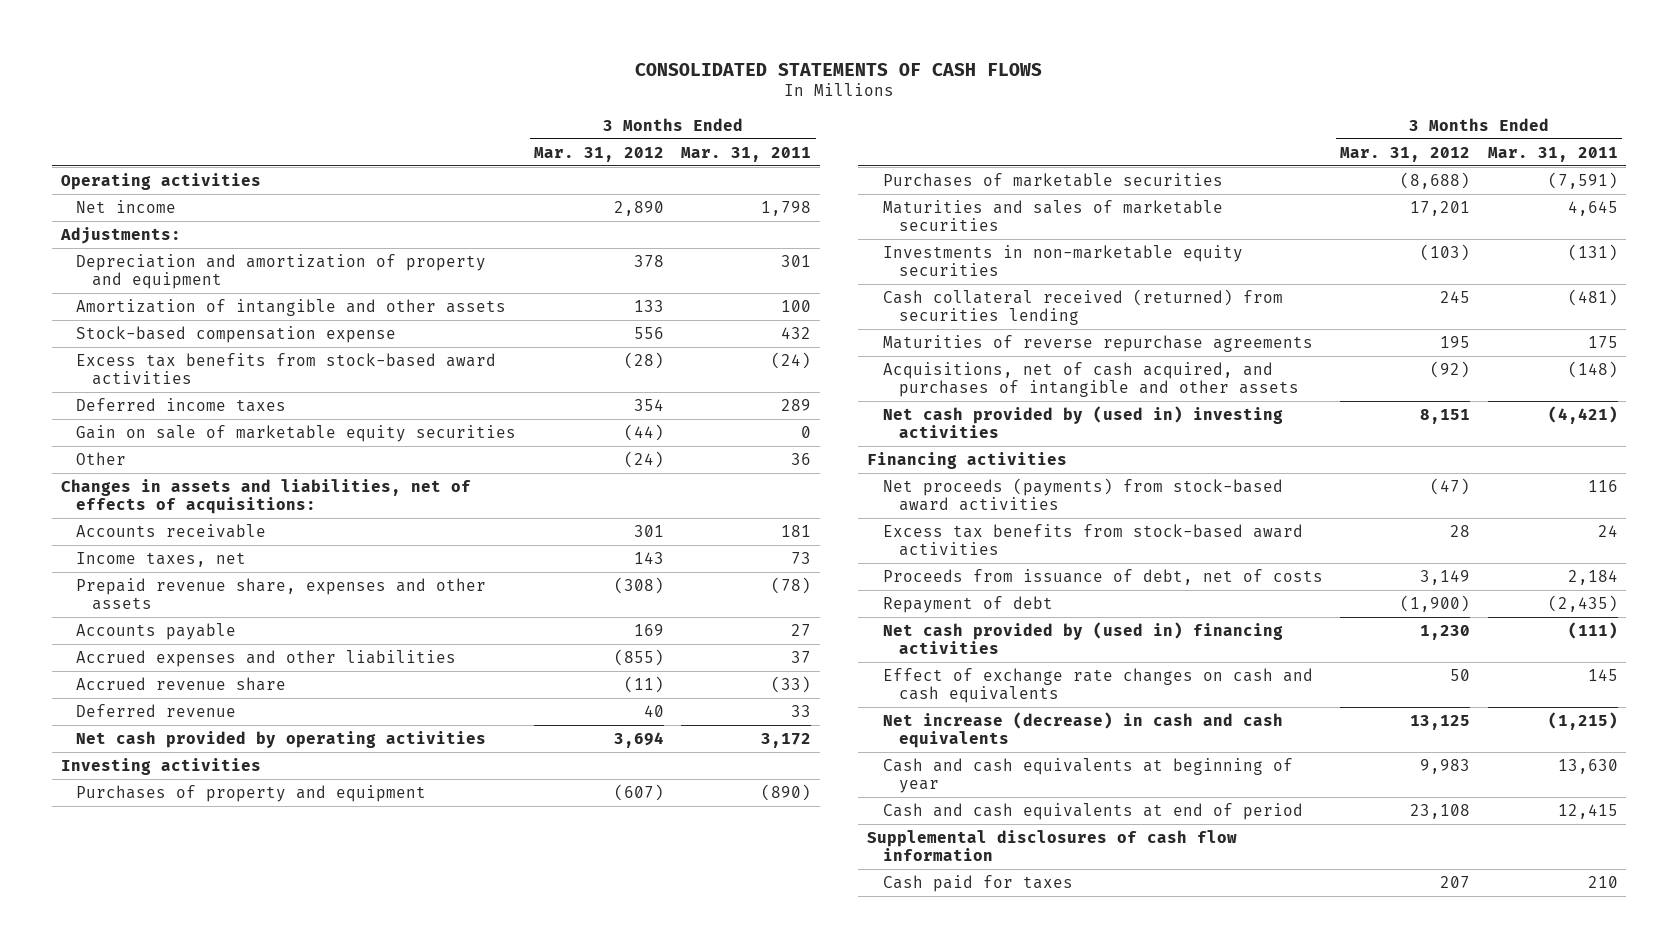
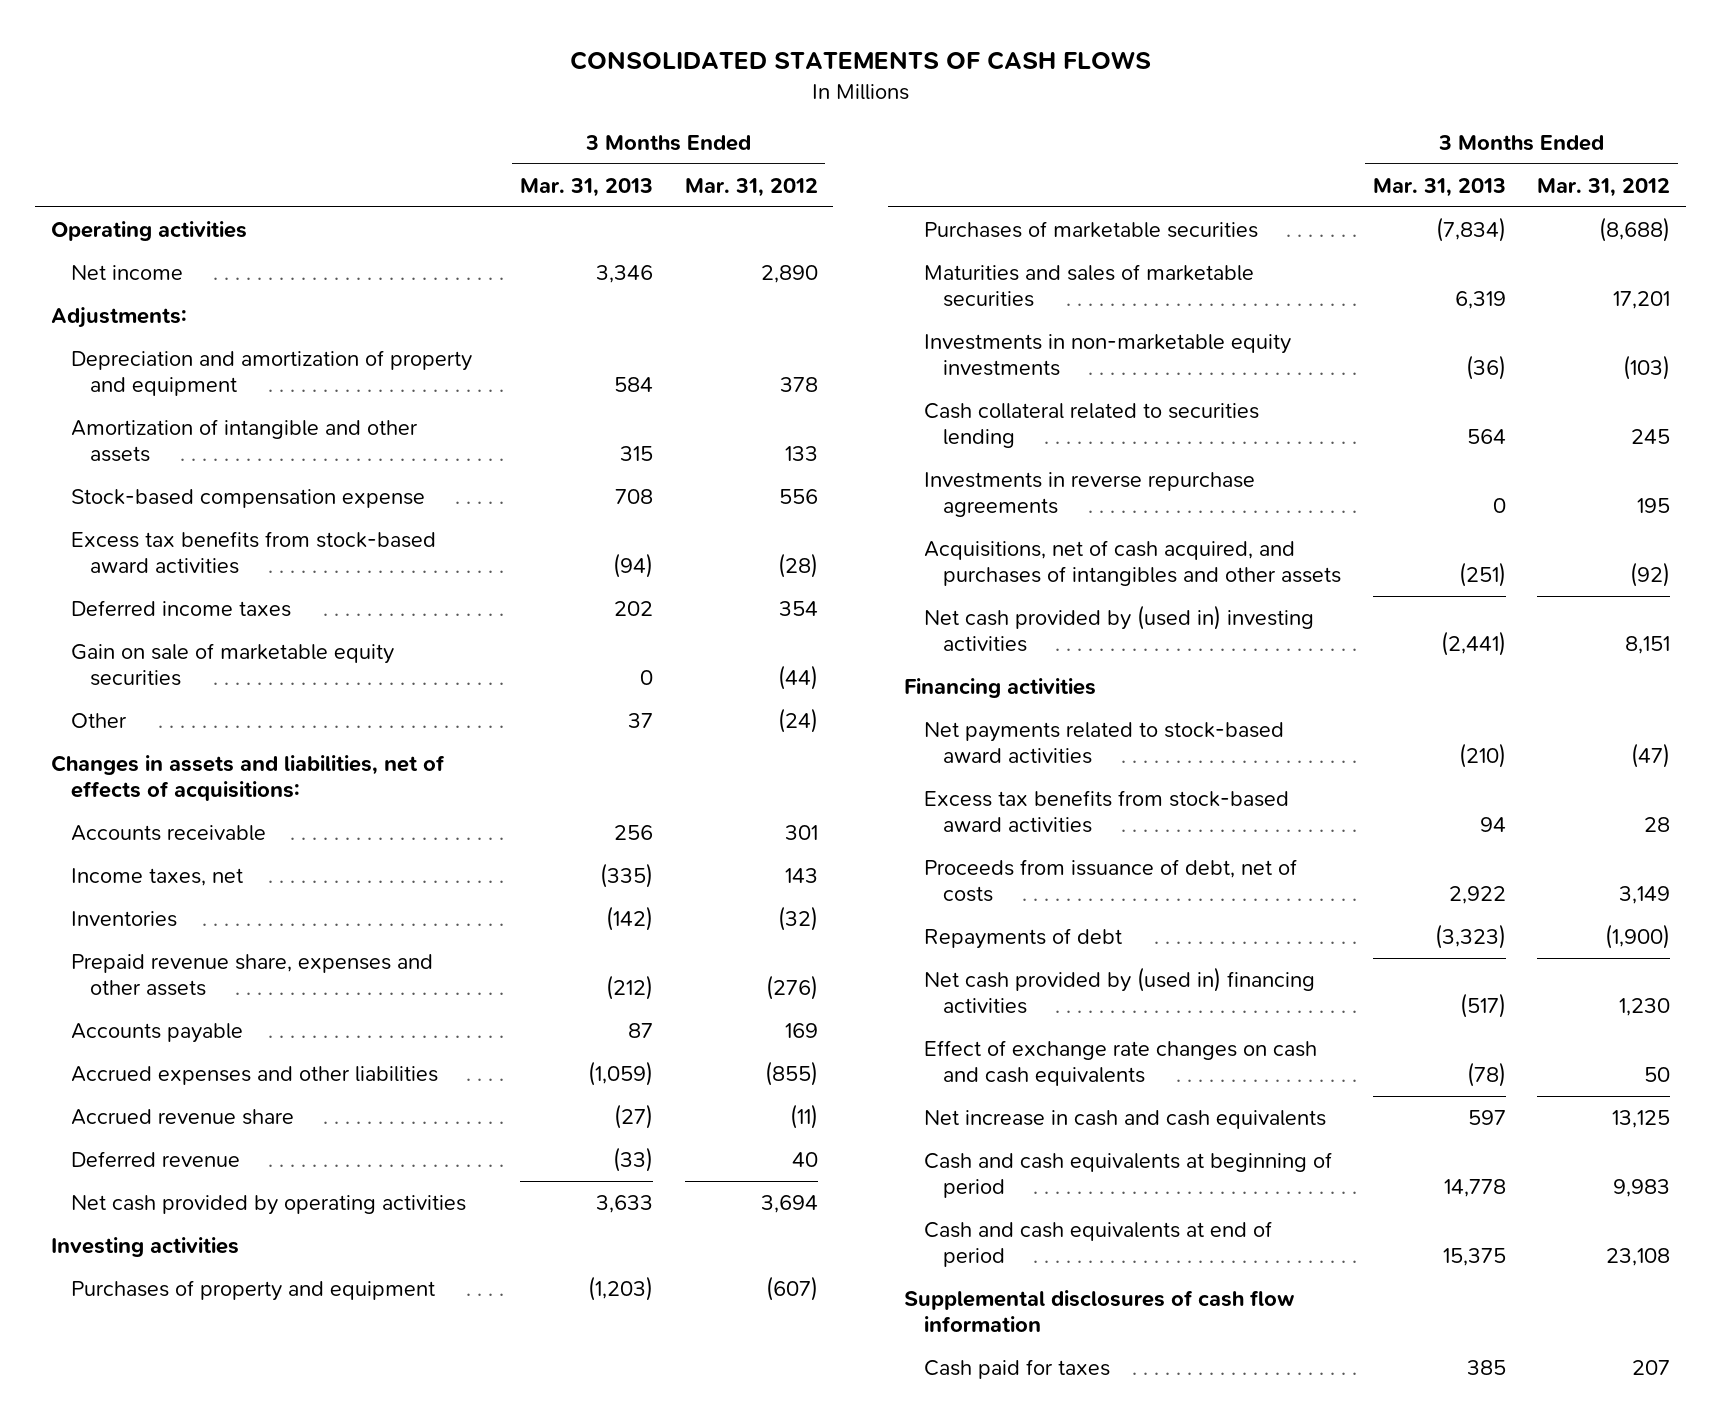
[681,146,812,162] Mar. 31, 2011 -> none
none -> [519,177,653,197] Mar. 31, 2013
none -> [70,910,177,927] Inventories
[613,576,664,594] (308) -> [765,975,818,1001] (276)
[882,244,1243,276] Investments in non-marketable equity securities -> [923,333,1291,377] Investments in non-marketable equity investments
[882,288,1283,325] Cash collateral received (returned) from securities lending -> [923,402,1259,449] Cash collateral related to securities lending
[882,334,1313,352] Maturities of reverse repurchase agreements -> [923,471,1255,518] Investments in reverse repurchase agreements
[882,361,1299,397] Acquisitions, net of cash acquired, and purchases of intangible and other assets -> [923,539,1342,587] Acquisitions, net of cash acquired, and purchases of intangibles and other assets
[882,477,1283,511] Net proceeds (payments) from stock-based award activities -> [923,721,1284,765] Net payments related to stock-based award activities
[882,595,1053,613] Repayment of debt -> [923,927,1122,949] Repayments of debt
[882,711,1283,748] Net increase (decrease) in cash and cash equivalents -> [923,1109,1326,1129] Net increase in cash and cash equivalents
[882,757,1293,793] Cash and cash equivalents at beginning of year -> [923,1151,1332,1199] Cash and cash equivalents at beginning of period

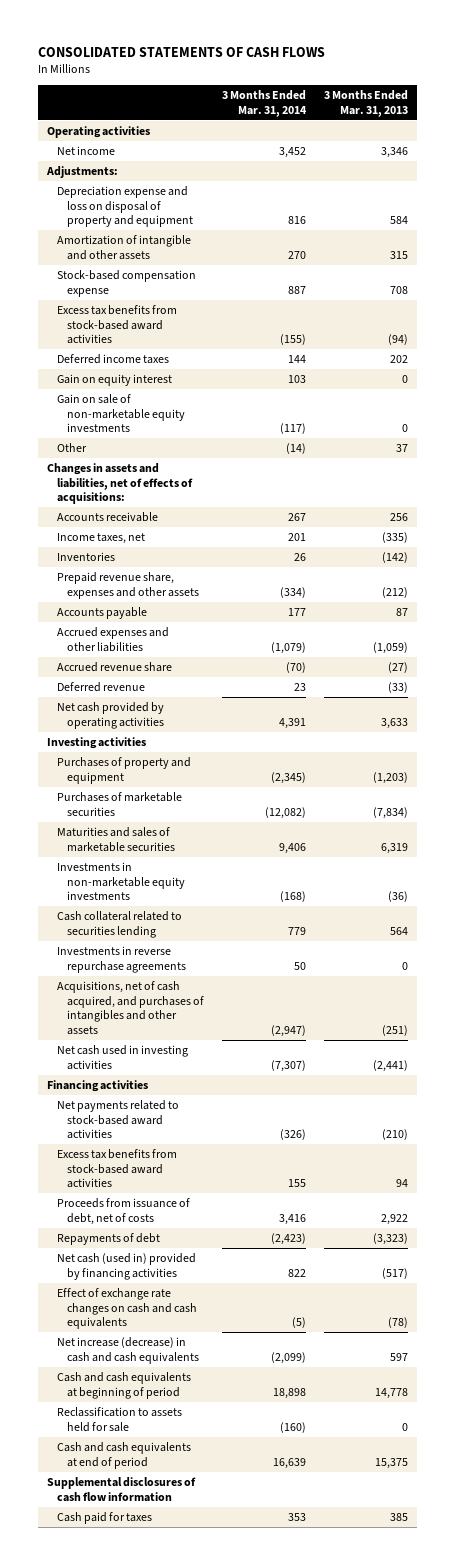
[684,177,818,197] Mar. 31, 2012 -> none
none -> [222,90,308,117] 3 Months Ended Mar. 31, 2014
[70,349,472,397] Depreciation and amortization of property and equipment -> [56,185,194,228] Depreciation expense and loss on disposal of property and equipment
none -> [56,373,172,386] Gain on equity interest
[70,642,394,687] Gain on sale of marketable equity securities -> [56,393,186,433] Gain on sale of non-marketable equity investments
[923,604,1314,653] Net cash provided by (used in) investing activities -> [56,1044,188,1070] Net cash used in investing activities
[923,966,1315,1015] Net cash provided by (used in) financing activities -> [56,1252,196,1280] Net cash (used in) provided by financing activities
[923,1109,1326,1129] Net increase in cash and cash equivalents -> [56,1336,200,1364] Net increase (decrease) in cash and cash equivalents
none -> [56,1406,182,1432] Reclassification to assets held for sale

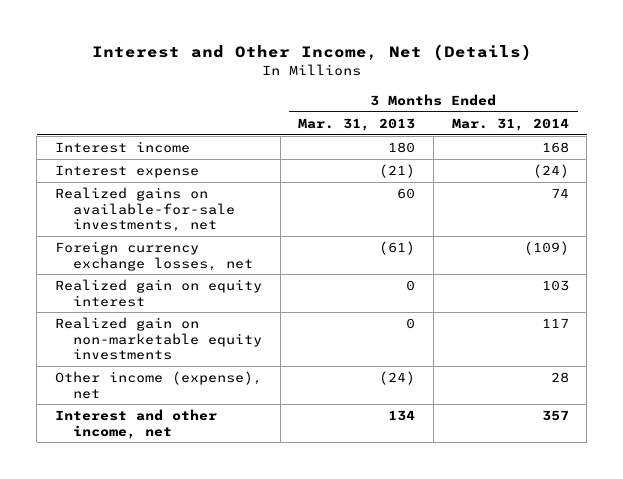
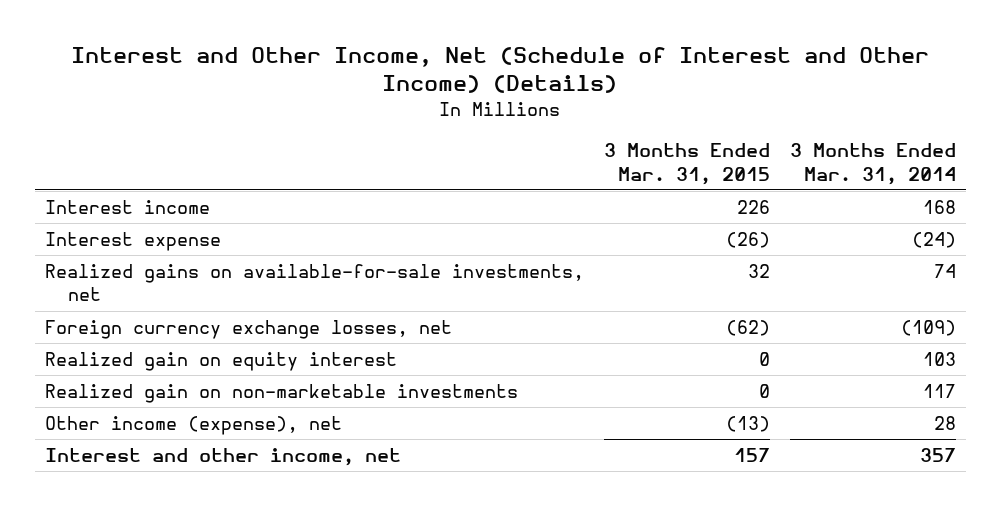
[91,44,532,62] Interest and Other Income, Net (Details) -> [71,47,930,94] Interest and Other Income, Net (Schedule of Interest and Other Income) (Details)
[298,117,416,131] Mar. 31, 2013 -> none
none -> [603,143,770,185] 3 Months Ended Mar. 31, 2015
[54,317,262,360] Realized gain on non-marketable equity investments -> [44,384,518,404] Realized gain on non-marketable investments

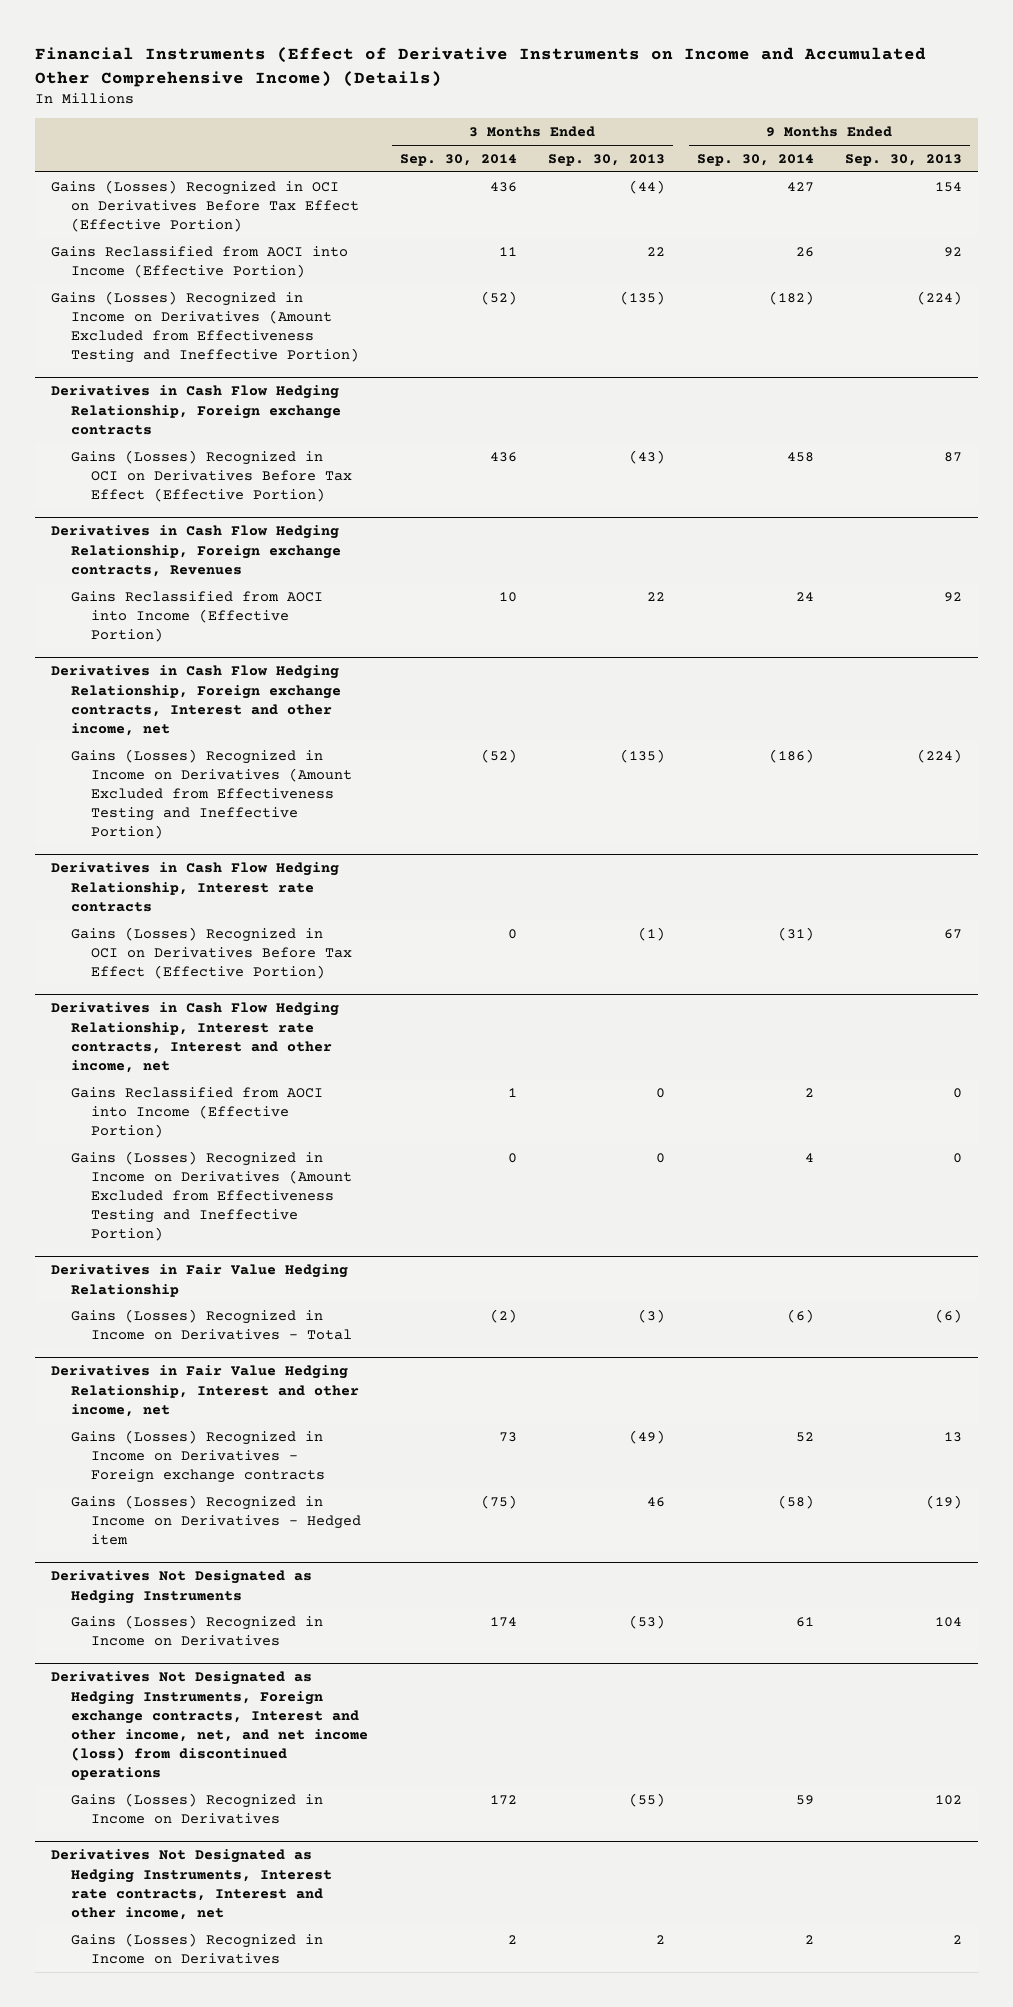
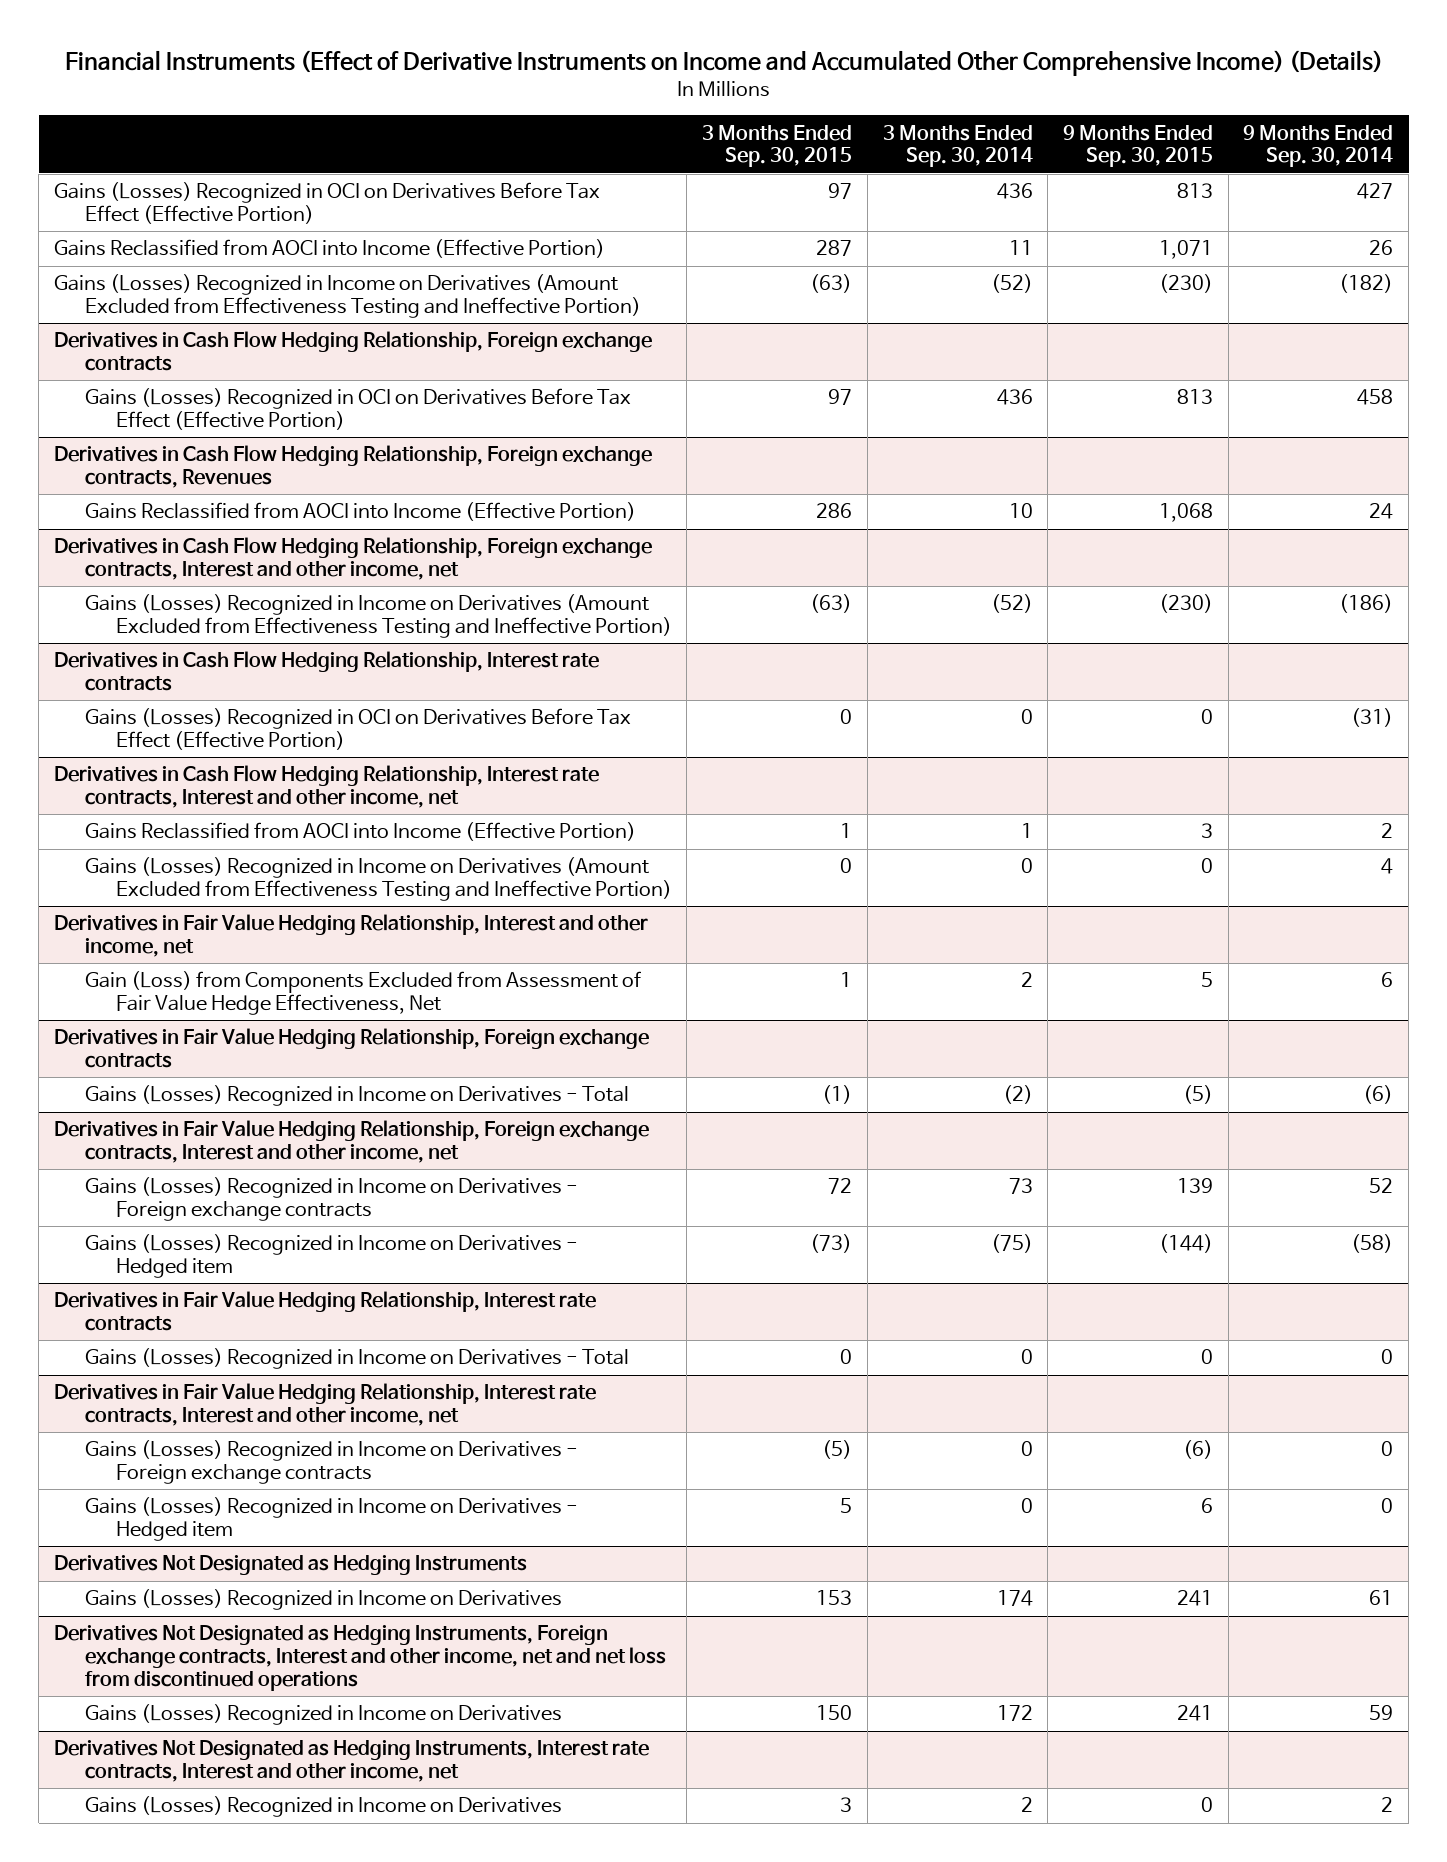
[548,153,666,166] Sep. 30, 2013 -> none
[845,153,963,166] Sep. 30, 2013 -> none
none -> [702,124,853,168] 3 Months Ended Sep. 30, 2015
none -> [1062,124,1213,168] 9 Months Ended Sep. 30, 2015
[51,1264,349,1297] Derivatives in Fair Value Hedging Relationship -> none
[70,1308,352,1340] Gains (Losses) Recognized in Income on Derivatives - Total -> none
none -> [84,971,641,1016] Gain (Loss) from Components Excluded from Assessment of Fair Value Hedge Effectiveness, Net
none -> [53,1028,649,1069] Derivatives in Fair Value Hedging Relationship, Foreign exchange contracts
none -> [84,1085,629,1107] Gains (Losses) Recognized in Income on Derivatives - Total
none -> [53,1120,649,1164] Derivatives in Fair Value Hedging Relationship, Foreign exchange contracts, Interest and other income, net
none -> [53,1291,596,1332] Derivatives in Fair Value Hedging Relationship, Interest rate contracts
none -> [84,1348,629,1370] Gains (Losses) Recognized in Income on Derivatives - Total
none -> [53,1383,596,1427] Derivatives in Fair Value Hedging Relationship, Interest rate contracts, Interest and other income, net
none -> [84,1440,578,1485] Gains (Losses) Recognized in Income on Derivatives - Foreign exchange contracts
none -> [84,1497,578,1542] Gains (Losses) Recognized in Income on Derivatives - Hedged item
[51,1671,368,1781] Derivatives Not Designated as Hedging Instruments, Foreign exchange contracts, Interest and other income, net, and net income (loss) from discontinued operations -> [53,1625,666,1692] Derivatives Not Designated as Hedging Instruments, Foreign exchange contracts, Interest and other income, net and net loss from discontinued operations

